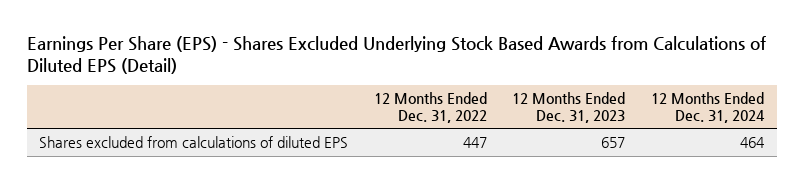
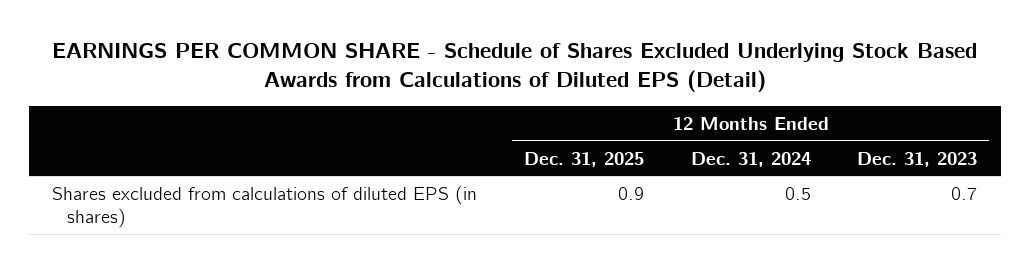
[26,35,766,74] Earnings Per Share (EPS) - Shares Excluded Underlying Stock Based Awards from Calculations of Diluted EPS (Detail) -> [51,43,977,93] EARNINGS PER COMMON SHARE - Schedule of Shares Excluded Underlying Stock Based Awards from Calculations of Diluted EPS (Detail)
[373,92,487,123] 12 Months Ended Dec. 31, 2022 -> none
none -> [523,151,644,167] Dec. 31, 2025
[39,136,349,149] Shares excluded from calculations of diluted EPS -> [52,184,478,229] Shares excluded from calculations of diluted EPS (in shares)
[601,137,626,149] 657 -> [951,186,978,200] 0.7
[739,137,765,149] 464 -> [784,186,811,200] 0.5

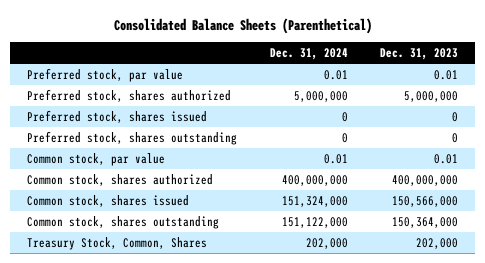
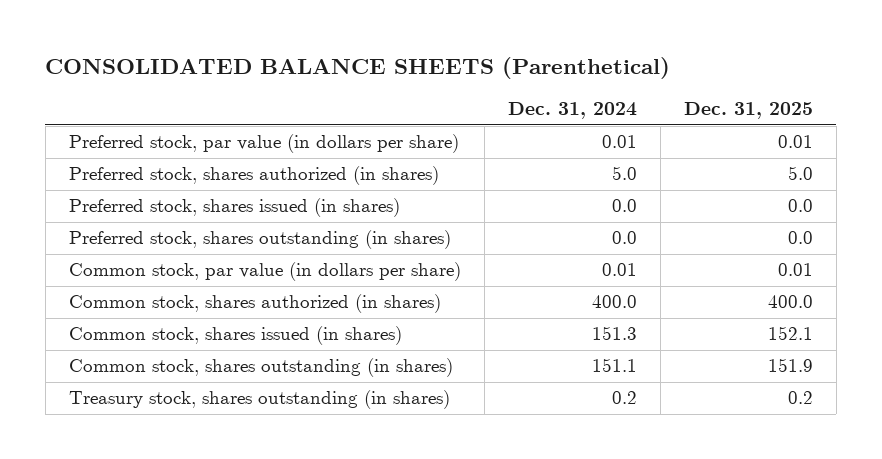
[113,17,372,34] Consolidated Balance Sheets (Parenthetical) -> [45,57,671,80] CONSOLIDATED BALANCE SHEETS (Parenthetical)
[380,47,459,60] Dec. 31, 2023 -> none
none -> [683,102,813,120] Dec. 31, 2025
[26,67,183,82] Preferred stock, par value -> [68,134,459,154] Preferred stock, par value (in dollars per share)
[26,88,231,102] Preferred stock, shares authorized -> [68,166,439,186] Preferred stock, shares authorized (in shares)
[293,90,348,102] 5,000,000 -> [611,166,637,181] 5.0
[26,109,207,123] Preferred stock, shares issued -> [68,198,400,218] Preferred stock, shares issued (in shares)
[341,111,348,122] 0 -> [611,199,637,213] 0.0
[26,130,237,145] Preferred stock, shares outstanding -> [68,230,451,250] Preferred stock, shares outstanding (in shares)
[341,132,348,143] 0 -> [611,231,637,245] 0.0
[26,152,165,166] Common stock, par value -> [68,262,461,282] Common stock, par value (in dollars per share)
[26,173,213,186] Common stock, shares authorized -> [68,294,441,314] Common stock, shares authorized (in shares)
[281,174,348,186] 400,000,000 -> [591,295,637,309] 400.0
[26,194,189,207] Common stock, shares issued -> [68,326,402,346] Common stock, shares issued (in shares)
[281,195,348,207] 151,324,000 -> [591,326,637,341] 151.3
[26,215,219,229] Common stock, shares outstanding -> [68,358,453,378] Common stock, shares outstanding (in shares)
[281,216,348,228] 151,122,000 -> [591,358,637,373] 151.1
[26,236,207,250] Treasury Stock, Common, Shares -> [68,390,450,410] Treasury stock, shares outstanding (in shares)
[305,237,348,249] 202,000 -> [611,391,637,405] 0.2

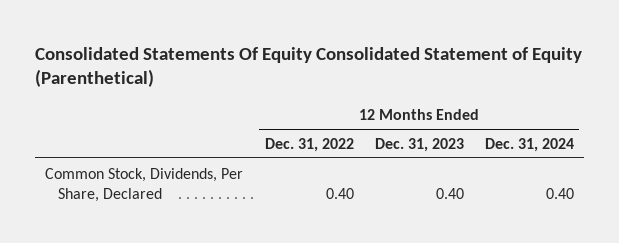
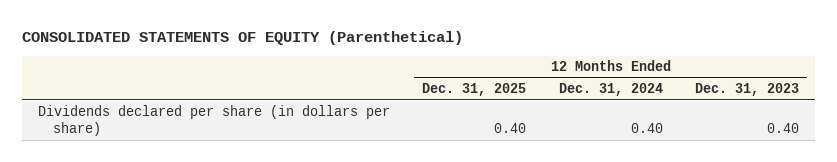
[34,46,582,88] Consolidated Statements Of Equity Consolidated Statement of Equity (Parenthetical) -> [21,31,463,46] CONSOLIDATED STATEMENTS OF EQUITY (Parenthetical)
[264,137,354,152] Dec. 31, 2022 -> none
none -> [422,83,527,97] Dec. 31, 2025
[45,167,244,203] Common Stock, Dividends, Per Share, Declared -> [37,105,390,137] Dividends declared per share (in dollars per share)

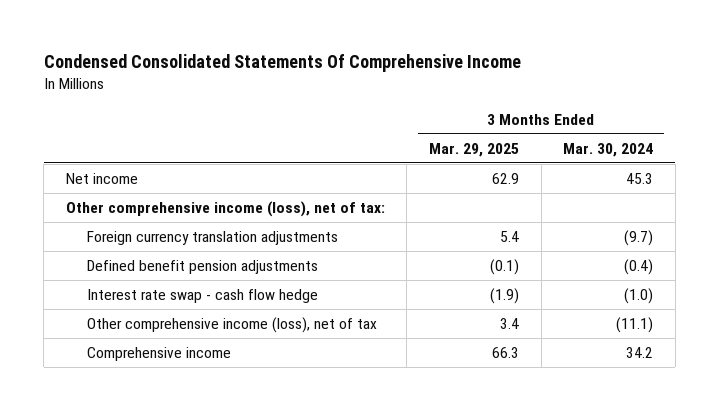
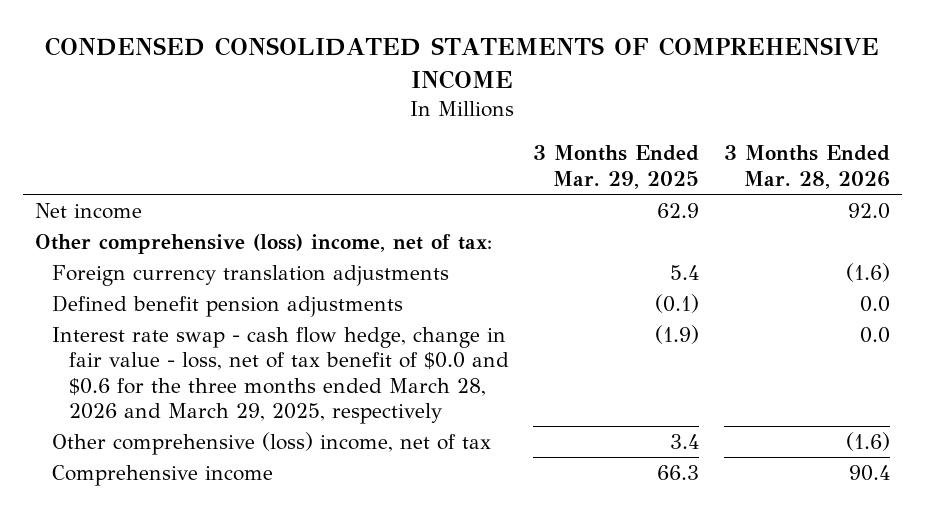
[43,54,521,73] Condensed Consolidated Statements Of Comprehensive Income -> [45,37,880,90] CONDENSED CONSOLIDATED STATEMENTS OF COMPREHENSIVE INCOME
[563,142,654,157] Mar. 30, 2024 -> none
none -> [723,145,890,189] 3 Months Ended Mar. 28, 2026
[65,200,385,217] Other comprehensive income (loss), net of tax: -> [34,233,492,254] Other comprehensive (loss) income, net of tax:
[86,288,318,303] Interest rate swap - cash flow hedge -> [51,326,509,425] Interest rate swap - cash flow hedge, change in fair value - loss, net of tax benefit of $0.0 and $0.6 for the three months ended March 28, 2026 and March 29, 2025, respectively
[86,316,377,333] Other comprehensive income (loss), net of tax -> [51,431,491,455] Other comprehensive (loss) income, net of tax

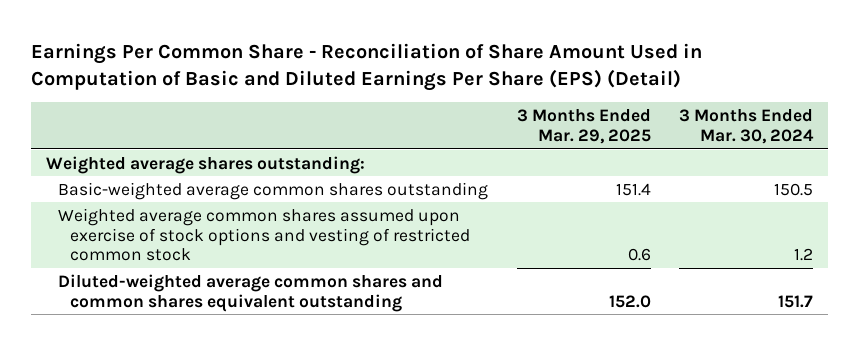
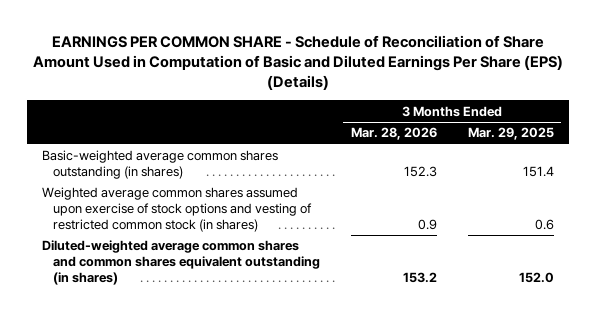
[31,43,703,92] Earnings Per Common Share - Reconciliation of Share Amount Used in Computation of Basic and Diluted Earnings Per Share (EPS) (Detail) -> [32,34,563,91] EARNINGS PER COMMON SHARE - Schedule of Reconciliation of Share Amount Used in Computation of Basic and Diluted Earnings Per Share (EPS) (Details)
[679,109,815,145] 3 Months Ended Mar. 30, 2024 -> none
none -> [350,127,437,141] Mar. 28, 2026
[45,155,365,174] Weighted average shares outstanding: -> none
[58,181,489,200] Basic-weighted average common shares outstanding -> [42,150,279,180] Basic-weighted average common shares outstanding (in shares)
[58,207,471,262] Weighted average common shares assumed upon exercise of stock options and vesting of restricted common stock -> [42,187,312,232] Weighted average common shares assumed upon exercise of stock options and vesting of restricted common stock (in shares)
[58,273,444,312] Diluted-weighted average common shares and common shares equivalent outstanding -> [42,240,320,285] Diluted-weighted average common shares and common shares equivalent outstanding (in shares)

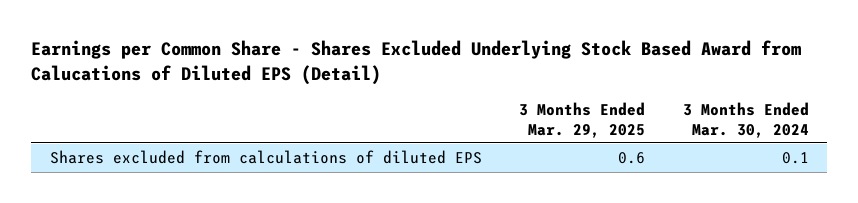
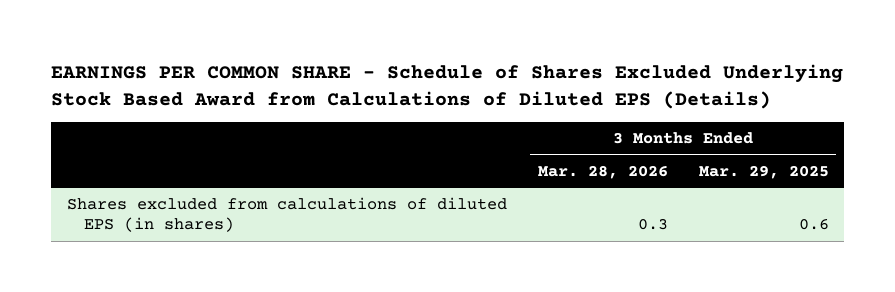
[31,40,802,85] Earnings per Common Share - Shares Excluded Underlying Stock Based Award from Calucations of Diluted EPS (Detail) -> [51,63,844,109] EARNINGS PER COMMON SHARE - Schedule of Shares Excluded Underlying Stock Based Award from Calculations of Diluted EPS (Details)
[682,101,809,138] 3 Months Ended Mar. 30, 2024 -> none
none -> [537,164,668,179] Mar. 28, 2026
[49,150,482,165] Shares excluded from calculations of diluted EPS -> [66,197,507,233] Shares excluded from calculations of diluted EPS (in shares)

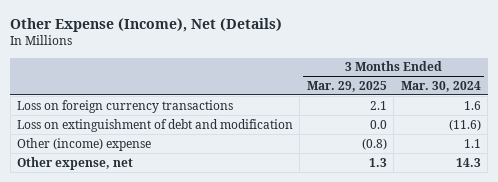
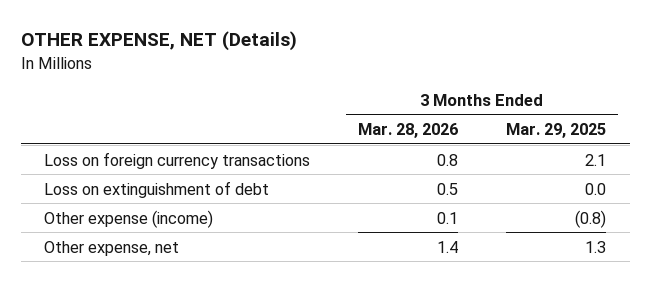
[10,18,283,33] Other Expense (Income), Net (Details) -> [20,31,297,52] OTHER EXPENSE, NET (Details)
[400,80,481,92] Mar. 30, 2024 -> none
none -> [358,122,459,138] Mar. 28, 2026
[17,118,294,132] Loss on extinguishment of debt and modification -> [44,180,270,198] Loss on extinguishment of debt
[17,137,152,151] Other (income) expense -> [44,209,214,228] Other expense (income)

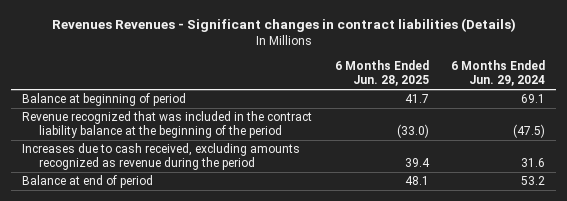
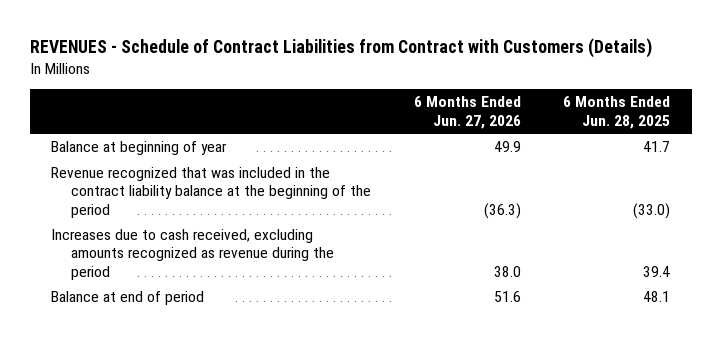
[51,18,516,33] Revenues Revenues - Significant changes in contract liabilities (Details) -> [29,38,652,59] REVENUES - Schedule of Contract Liabilities from Contract with Customers (Details)
[451,60,546,87] 6 Months Ended Jun. 29, 2024 -> none
none -> [413,96,521,129] 6 Months Ended Jun. 27, 2026
[22,93,187,107] Balance at beginning of period -> [50,141,227,156] Balance at beginning of year

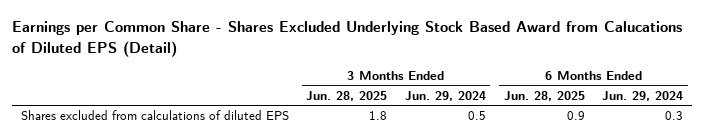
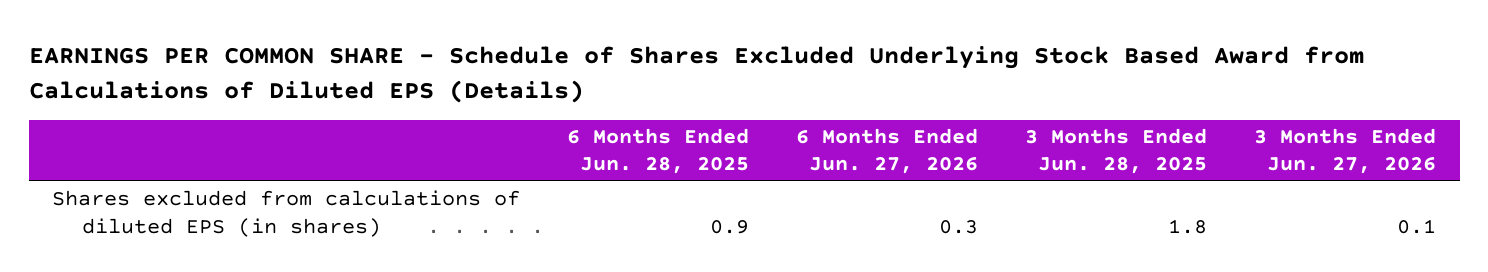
[11,21,682,57] Earnings per Common Share - Shares Excluded Underlying Stock Based Award from Calucations of Diluted EPS (Detail) -> [28,46,1364,103] EARNINGS PER COMMON SHARE - Schedule of Shares Excluded Underlying Stock Based Award from Calculations of Diluted EPS (Details)
[404,90,486,101] Jun. 29, 2024 -> none
[602,90,684,101] Jun. 29, 2024 -> none
none -> [796,127,979,175] 6 Months Ended Jun. 27, 2026
none -> [1254,127,1437,175] 3 Months Ended Jun. 27, 2026
[20,110,289,121] Shares excluded from calculations of diluted EPS -> [52,190,521,237] Shares excluded from calculations of diluted EPS (in shares)

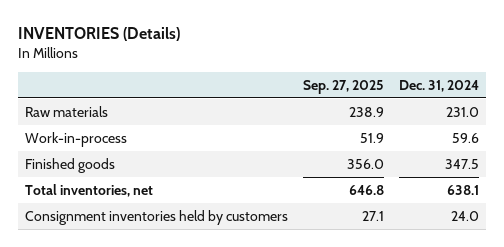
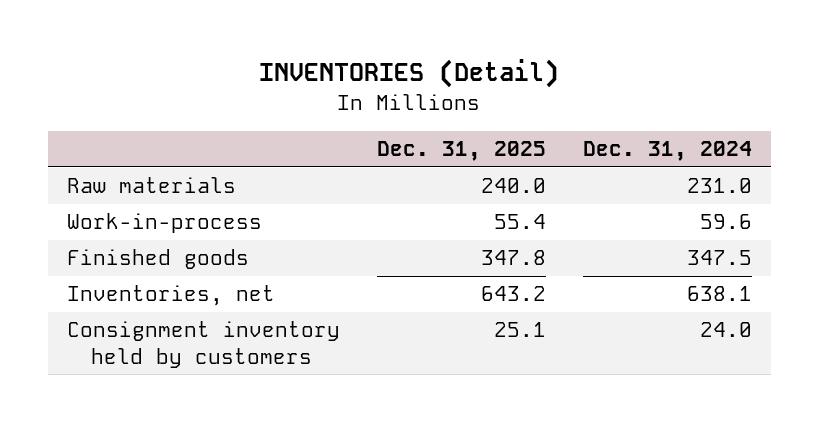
[17,27,180,42] INVENTORIES (Details) -> [259,58,560,88] INVENTORIES (Detail)
[302,79,384,94] Sep. 27, 2025 -> none
none -> [376,141,546,162] Dec. 31, 2025
[25,183,154,197] Total inventories, net -> [66,285,275,307] Inventories, net
[25,209,289,225] Consignment inventories held by customers -> [66,321,340,368] Consignment inventory held by customers

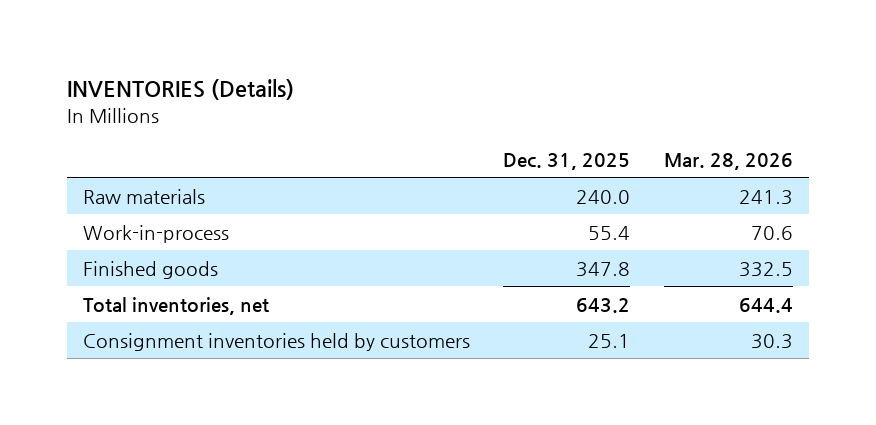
[259,58,560,88] INVENTORIES (Detail) -> [66,79,294,101] INVENTORIES (Details)
[583,141,753,162] Dec. 31, 2024 -> none
none -> [663,152,793,170] Mar. 28, 2026
[66,285,275,307] Inventories, net -> [83,296,270,315] Total inventories, net
[66,321,340,368] Consignment inventory held by customers -> [83,332,471,351] Consignment inventories held by customers

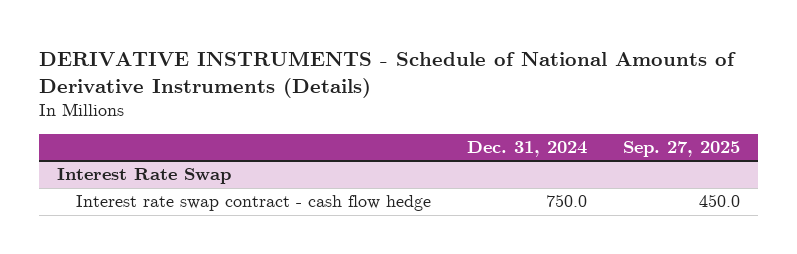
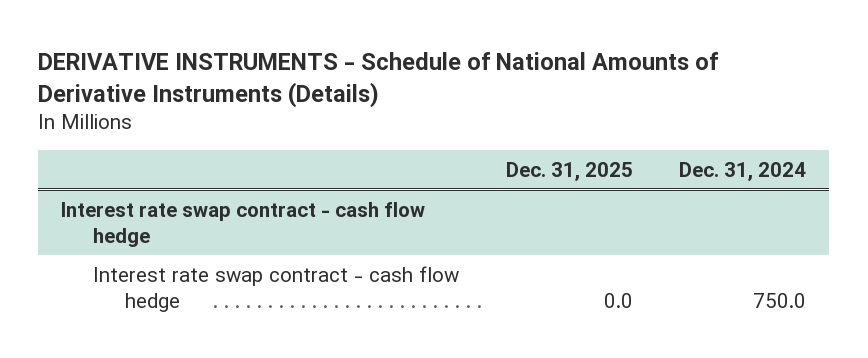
[622,140,740,157] Sep. 27, 2025 -> none
none -> [505,161,633,181] Dec. 31, 2025
[56,168,231,185] Interest Rate Swap -> [61,201,426,247] Interest rate swap contract - cash flow hedge

